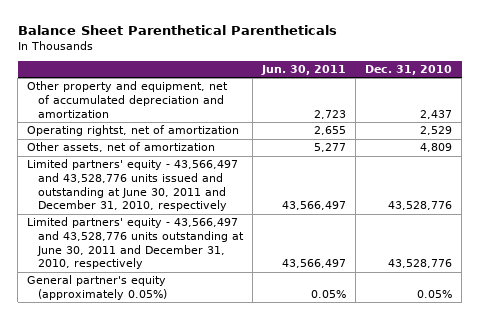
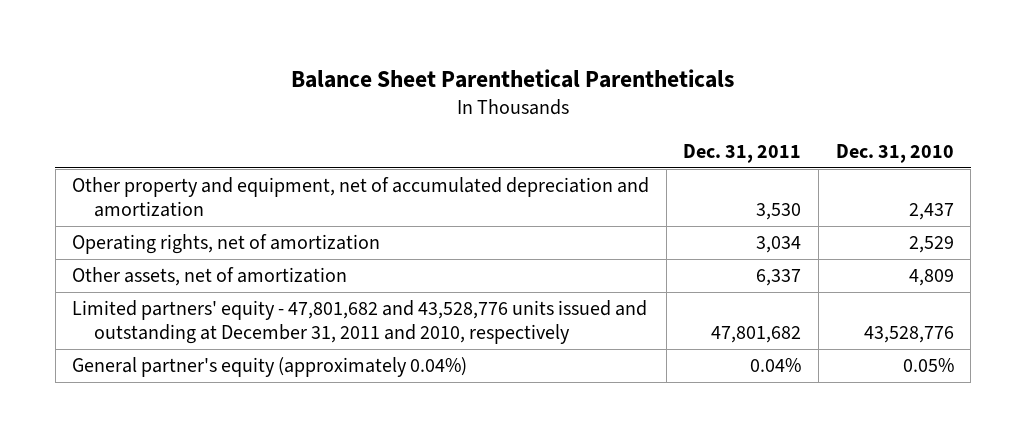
[261,64,347,75] Jun. 30, 2011 -> none
none -> [683,143,802,163] Dec. 31, 2011
[27,125,240,137] Operating rightst, net of amortization -> [72,234,381,255] Operating rights, net of amortization
[27,217,245,270] Limited partners' equity - 43,566,497 and 43,528,776 units outstanding at June 30, 2011 and December 31, 2010, respectively -> none
[27,159,239,212] Limited partners' equity - 43,566,497 and 43,528,776 units issued and outstanding at June 30, 2011 and December 31, 2010, respectively -> [72,300,648,345] Limited partners' equity - 47,801,682 and 43,528,776 units issued and outstanding at December 31, 2011 and 2010, respectively
[27,275,168,300] General partner's equity (approximately 0.05%) -> [72,357,468,378] General partner's equity (approximately 0.04%)

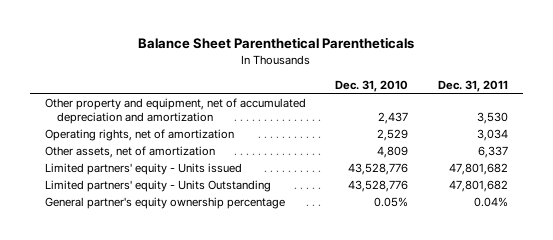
[72,300,648,345] Limited partners' equity - 47,801,682 and 43,528,776 units issued and outstanding at December 31, 2011 and 2010, respectively -> [44,162,242,175] Limited partners' equity - Units issued
none -> [44,179,271,192] Limited partners' equity - Units Outstanding
[72,357,468,378] General partner's equity (approximately 0.04%) -> [44,196,285,209] General partner's equity ownership percentage

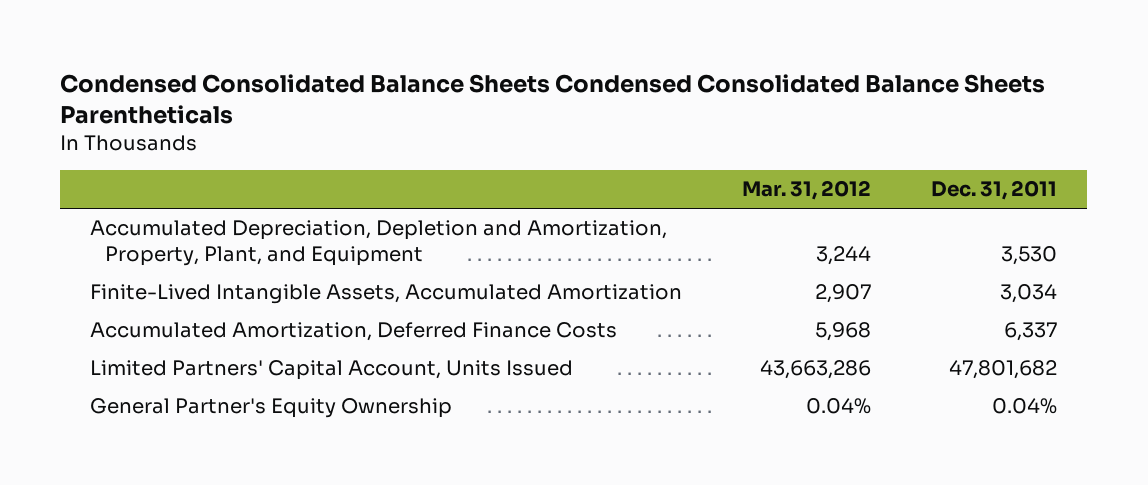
[138,37,415,50] Balance Sheet Parenthetical Parentheticals -> [60,73,1046,124] Condensed Consolidated Balance Sheets Condensed Consolidated Balance Sheets Parentheticals
[335,79,409,92] Dec. 31, 2010 -> none
none -> [742,180,872,201] Mar. 31, 2012
[44,179,271,192] Limited partners' equity - Units Outstanding -> none
[44,97,306,124] Other property and equipment, net of accumulated depreciation and amortization -> [90,220,668,266] Accumulated Depreciation, Depletion and Amortization, Property, Plant, and Equipment
[44,128,234,141] Operating rights, net of amortization -> [90,284,683,305] Finite-Lived Intangible Assets, Accumulated Amortization
[44,145,215,158] Other assets, net of amortization -> [90,322,618,342] Accumulated Amortization, Deferred Finance Costs
[44,162,242,175] Limited partners' equity - Units issued -> [90,360,574,381] Limited Partners' Capital Account, Units Issued
[44,196,285,209] General partner's equity ownership percentage -> [90,398,453,419] General Partner's Equity Ownership

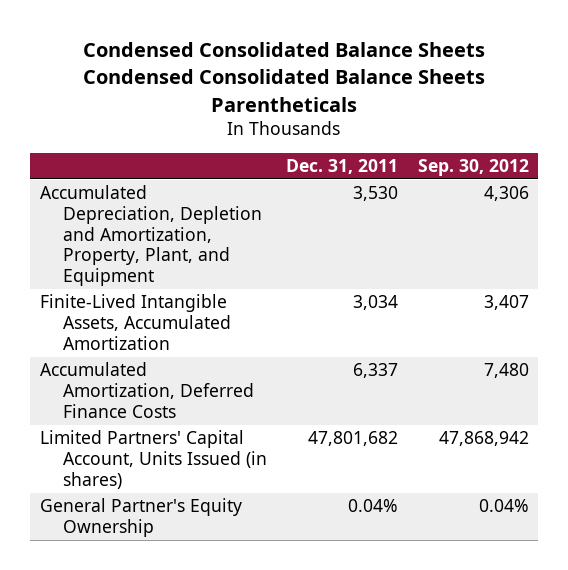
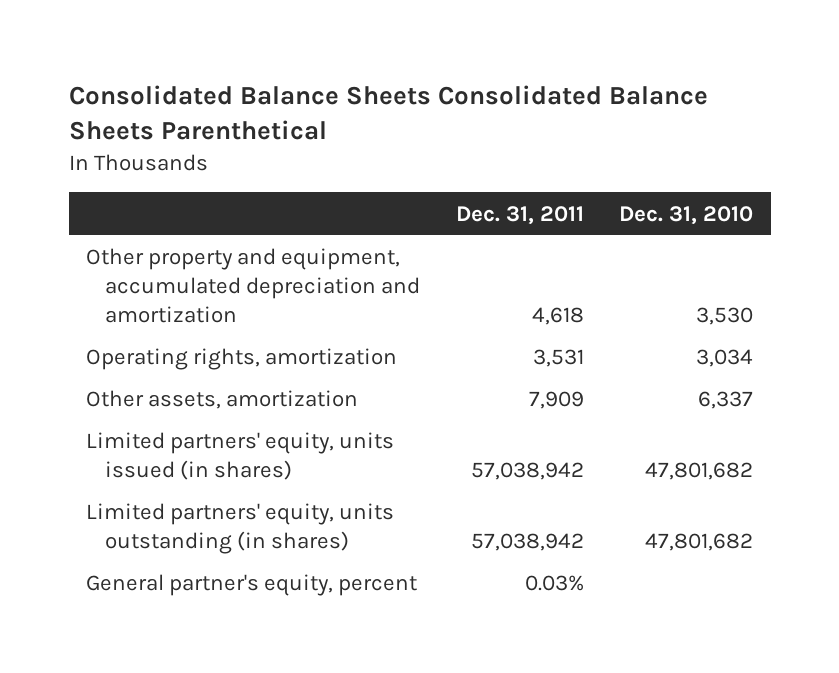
[83,42,486,112] Condensed Consolidated Balance Sheets Condensed Consolidated Balance Sheets Parentheticals -> [68,84,708,141] Consolidated Balance Sheets Consolidated Balance Sheets Parenthetical
[417,159,529,177] Sep. 30, 2012 -> none
none -> [618,205,753,225] Dec. 31, 2010
[39,294,232,350] Finite-Lived Intangible Assets, Accumulated Amortization -> none
[39,362,255,418] Accumulated Amortization, Deferred Finance Costs -> none
[39,185,263,286] Accumulated Depreciation, Depletion and Amortization, Property, Plant, and Equipment -> [86,248,421,323] Other property and equipment, accumulated depreciation and amortization
[353,186,399,202] 3,530 -> [531,306,584,325] 4,618
none -> [86,348,398,371] Operating rights, amortization
none -> [86,390,359,410] Other assets, amortization
[39,430,268,489] Limited Partners' Capital Account, Units Issued (in shares) -> [86,432,395,480] Limited partners' equity, units issued (in shares)
[308,431,399,447] 47,801,682 -> [470,461,584,480] 57,038,942
none -> [86,503,395,554] Limited partners' equity, units outstanding (in shares)
[39,498,242,538] General Partner's Equity Ownership -> [86,574,418,597] General partner's equity, percent
[348,499,399,513] 0.04% -> [524,575,584,592] 0.03%

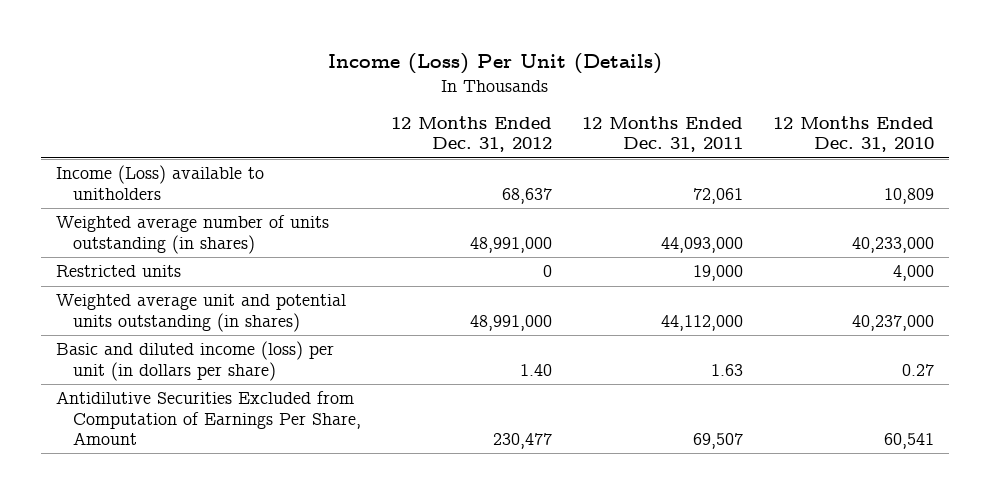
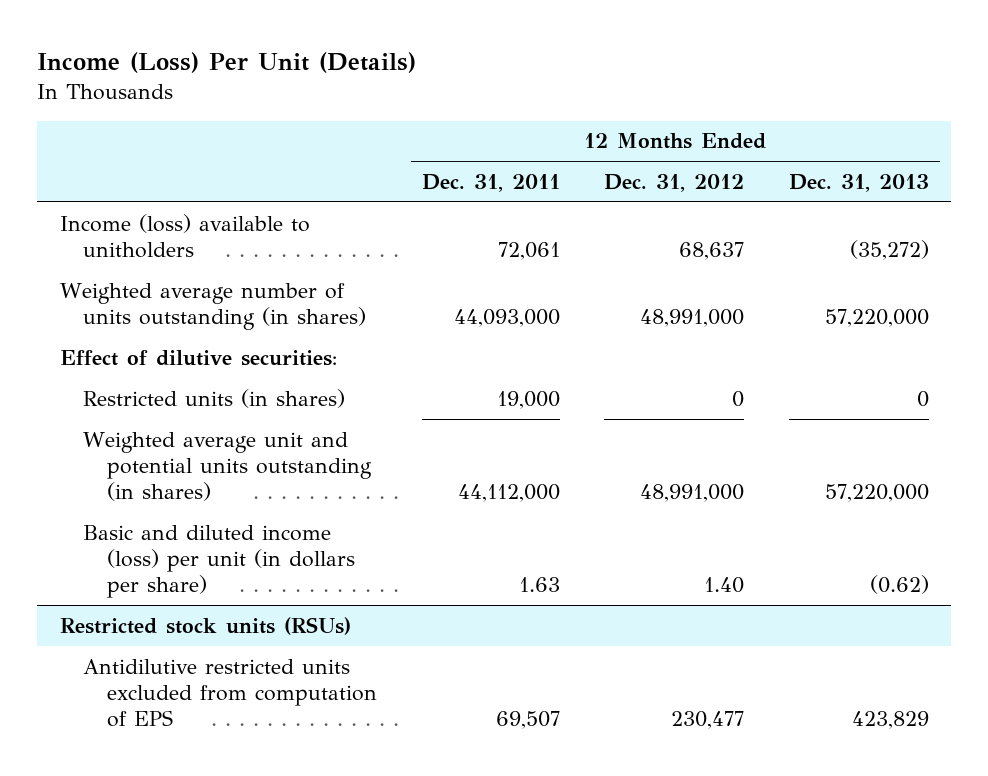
[773,116,935,153] 12 Months Ended Dec. 31, 2010 -> none
none -> [788,173,929,192] Dec. 31, 2013
[56,165,265,200] Income (Loss) available to unitholders -> [59,213,310,258] Income (loss) available to unitholders
none -> [59,349,337,366] Effect of dilutive securities:
[56,265,182,278] Restricted units -> [83,388,346,408] Restricted units (in shares)
none -> [59,616,351,635] Restricted stock units (RSUs)
[56,391,362,445] Antidilutive Securities Excluded from Computation of Earnings Per Share, Amount -> [83,658,378,727] Antidilutive restricted units excluded from computation of EPS

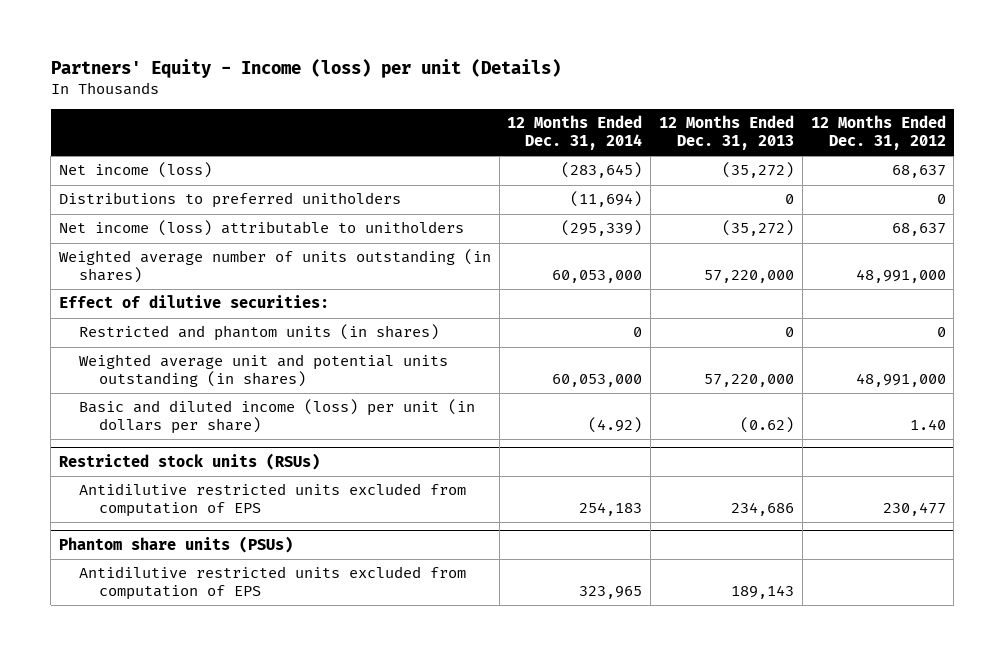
[37,52,417,74] Income (Loss) Per Unit (Details) -> [50,58,561,78] Partners' Equity - Income (loss) per unit (Details)
[421,173,560,192] Dec. 31, 2011 -> none
none -> [507,115,643,151] 12 Months Ended Dec. 31, 2014
[59,213,310,258] Income (loss) available to unitholders -> [58,162,212,179] Net income (loss)
none -> [58,192,401,209] Distributions to preferred unitholders
none -> [58,220,464,237] Net income (loss) attributable to unitholders
[83,388,346,408] Restricted units (in shares) -> [78,324,439,342] Restricted and phantom units (in shares)
[851,710,929,729] 423,829 -> [730,502,794,517] 234,686
none -> [58,536,293,554] Phantom share units (PSUs)
none -> [78,566,466,601] Antidilutive restricted units excluded from computation of EPS

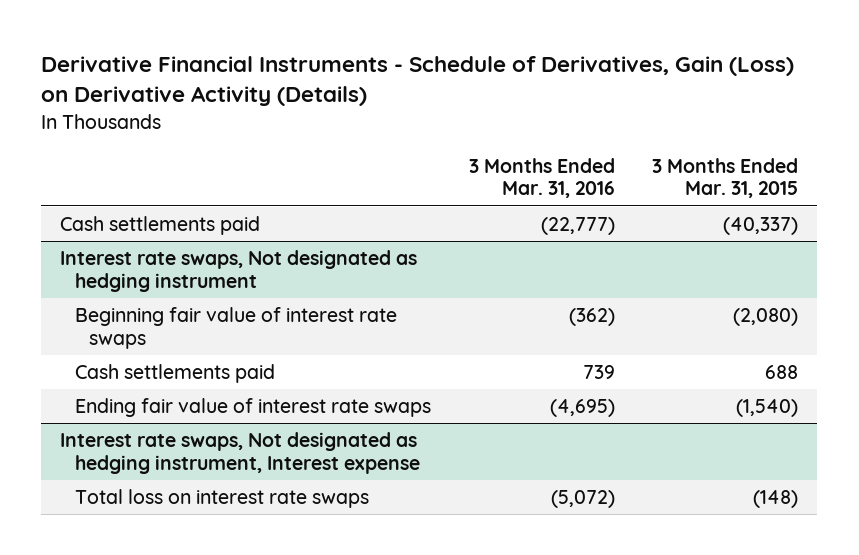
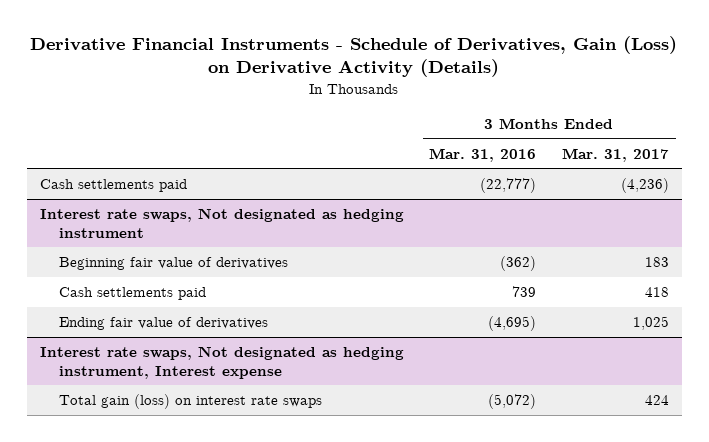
[652,157,799,199] 3 Months Ended Mar. 31, 2015 -> none
none -> [562,147,670,162] Mar. 31, 2017
[74,307,397,349] Beginning fair value of interest rate swaps -> [59,257,289,271] Beginning fair value of derivatives
[74,398,431,418] Ending fair value of interest rate swaps -> [59,317,269,331] Ending fair value of derivatives
[74,489,369,509] Total loss on interest rate swaps -> [59,394,323,410] Total gain (loss) on interest rate swaps

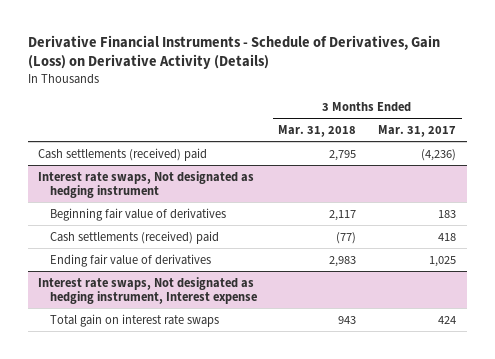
[429,147,537,162] Mar. 31, 2016 -> none
none -> [278,124,357,137] Mar. 31, 2018
[39,179,187,193] Cash settlements paid -> [38,147,208,161] Cash settlements (received) paid
[59,287,207,301] Cash settlements paid -> [49,230,219,244] Cash settlements (received) paid
[59,394,323,410] Total gain (loss) on interest rate swaps -> [49,313,219,327] Total gain on interest rate swaps

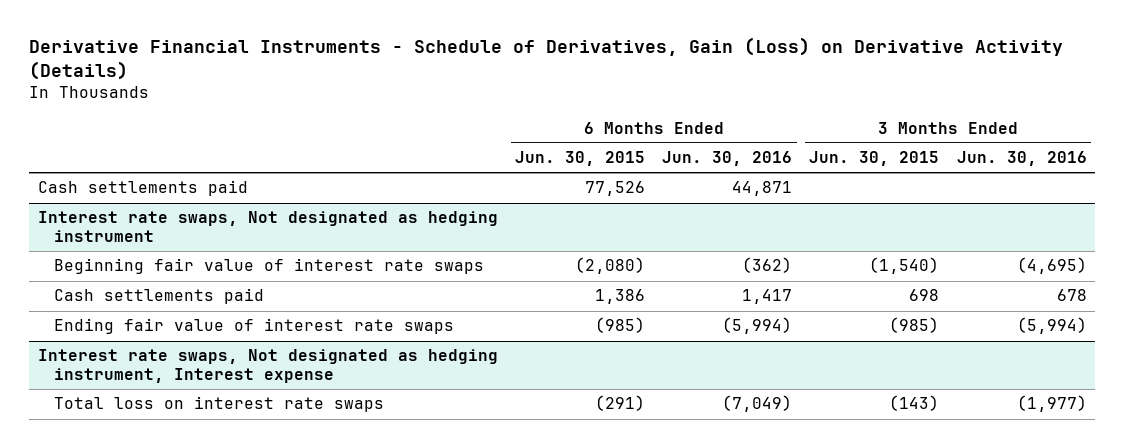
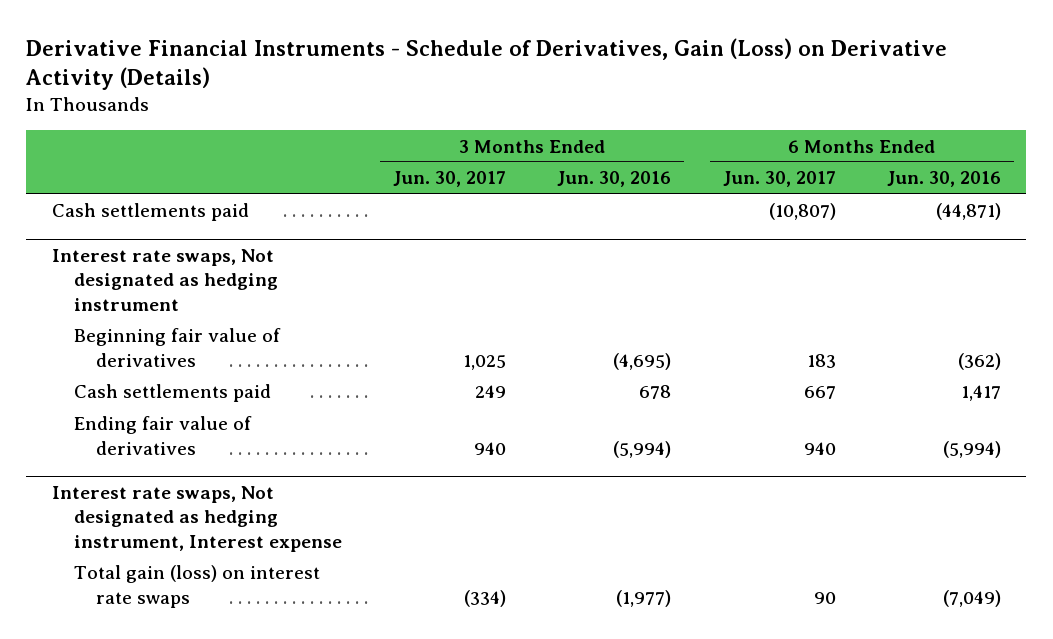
[515,151,646,167] Jun. 30, 2015 -> none
[809,151,940,167] Jun. 30, 2015 -> none
none -> [393,171,507,188] Jun. 30, 2017
none -> [722,171,836,188] Jun. 30, 2017
[732,181,793,197] 44,871 -> [935,203,1001,221] (44,871)
[53,258,484,275] Beginning fair value of interest rate swaps -> [73,328,281,368] Beginning fair value of derivatives
[53,318,454,335] Ending fair value of interest rate swaps -> [73,416,252,456] Ending fair value of derivatives
[53,396,384,413] Total loss on interest rate swaps -> [73,565,320,609] Total gain (loss) on interest rate swaps

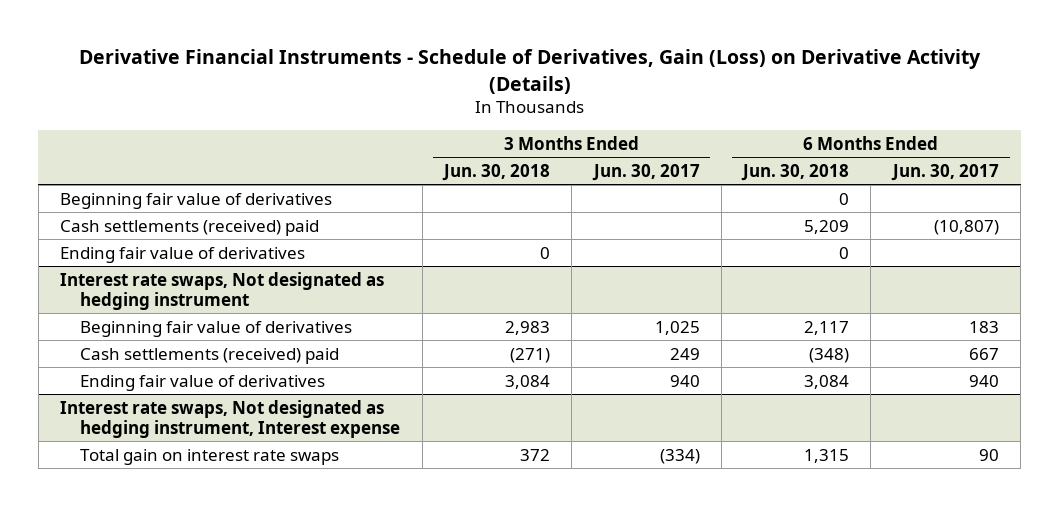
[557,171,672,188] Jun. 30, 2016 -> none
[886,171,1001,188] Jun. 30, 2016 -> none
none -> [441,163,550,181] Jun. 30, 2018
none -> [741,163,850,181] Jun. 30, 2018
none -> [60,192,333,209] Beginning fair value of derivatives
[51,203,249,222] Cash settlements paid -> [60,219,320,236] Cash settlements (received) paid
none -> [60,246,306,263] Ending fair value of derivatives
[73,384,271,403] Cash settlements paid -> [80,347,340,364] Cash settlements (received) paid
[73,565,320,609] Total gain (loss) on interest rate swaps -> [80,448,340,465] Total gain on interest rate swaps

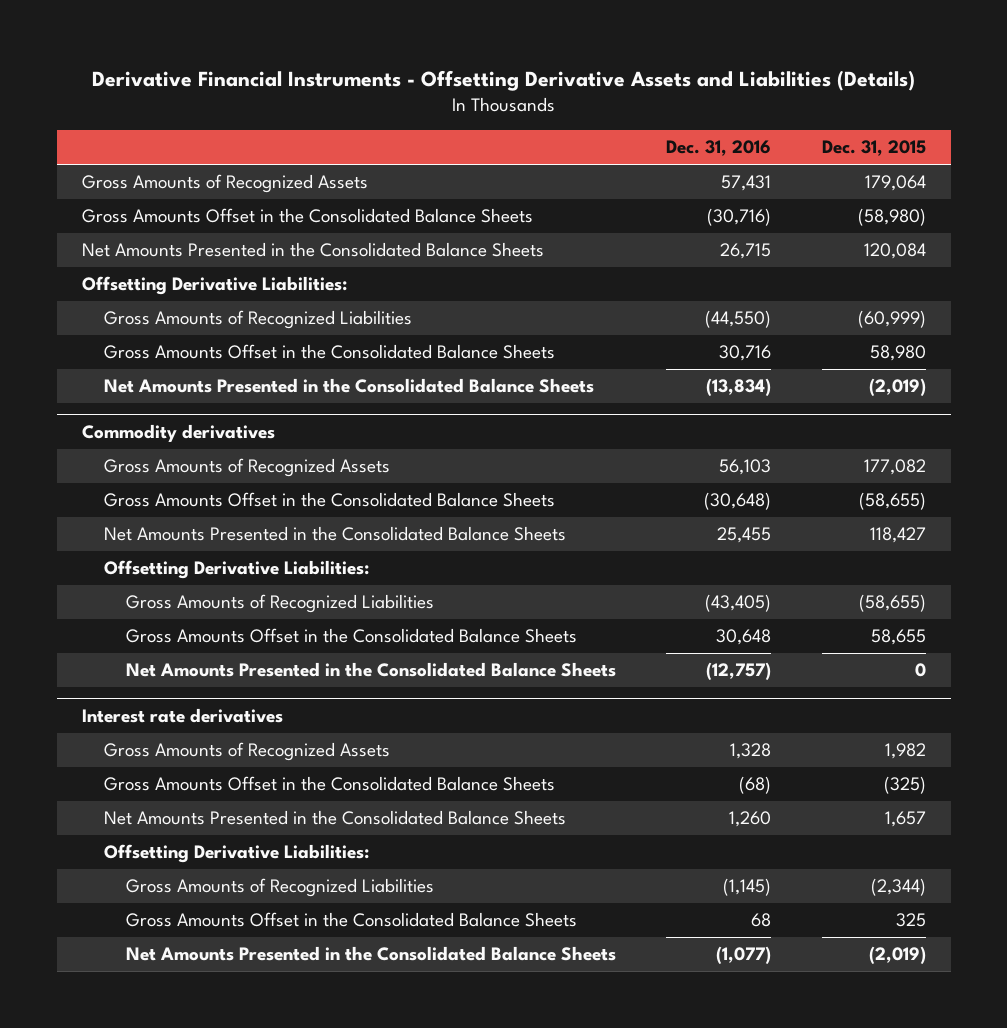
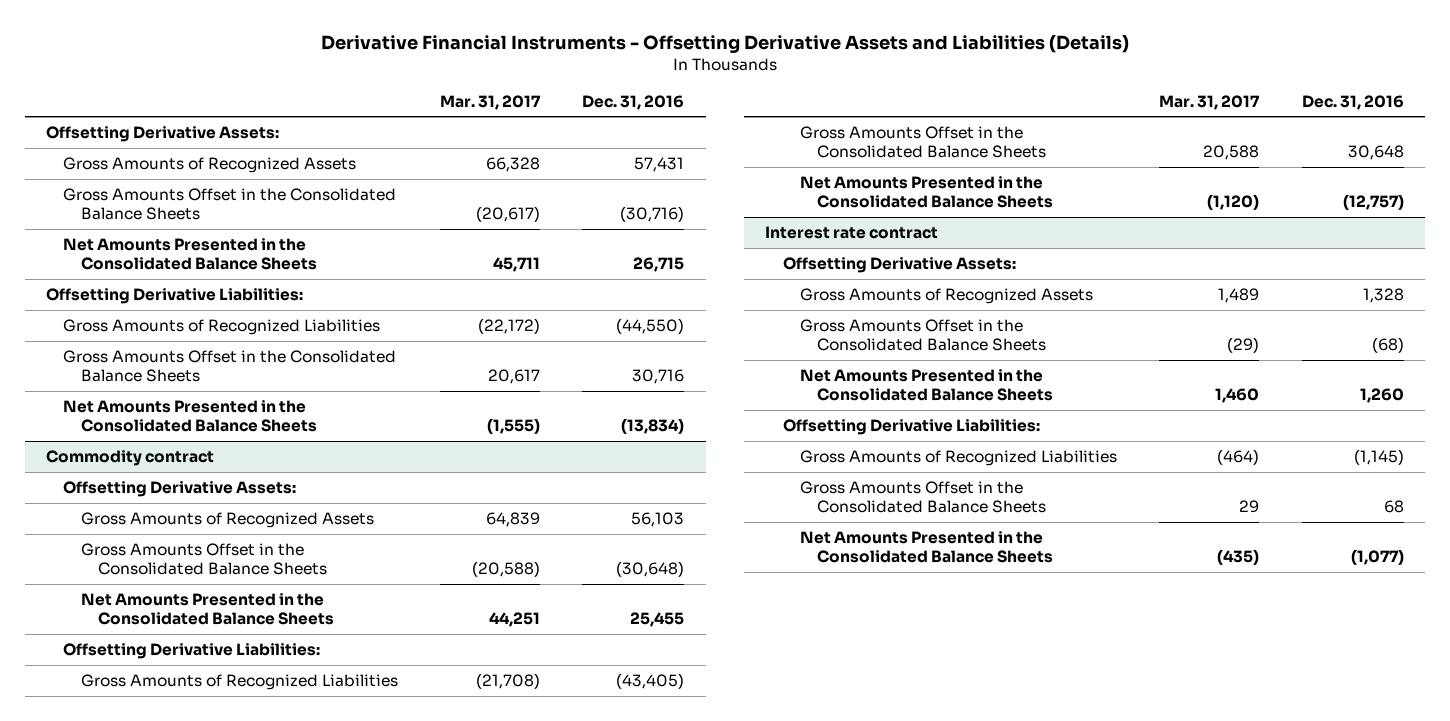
[821,140,926,157] Dec. 31, 2015 -> none
none -> [440,94,542,110] Mar. 31, 2017
none -> [46,126,280,143] Offsetting Derivative Assets:
[81,424,275,443] Commodity derivatives -> [46,450,215,467] Commodity contract
none -> [63,481,297,498] Offsetting Derivative Assets:
[81,708,283,724] Interest rate derivatives -> [765,226,939,240] Interest rate contract
none -> [782,257,1016,274] Offsetting Derivative Assets:

